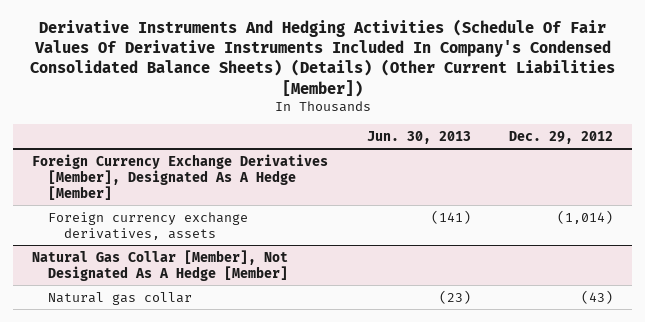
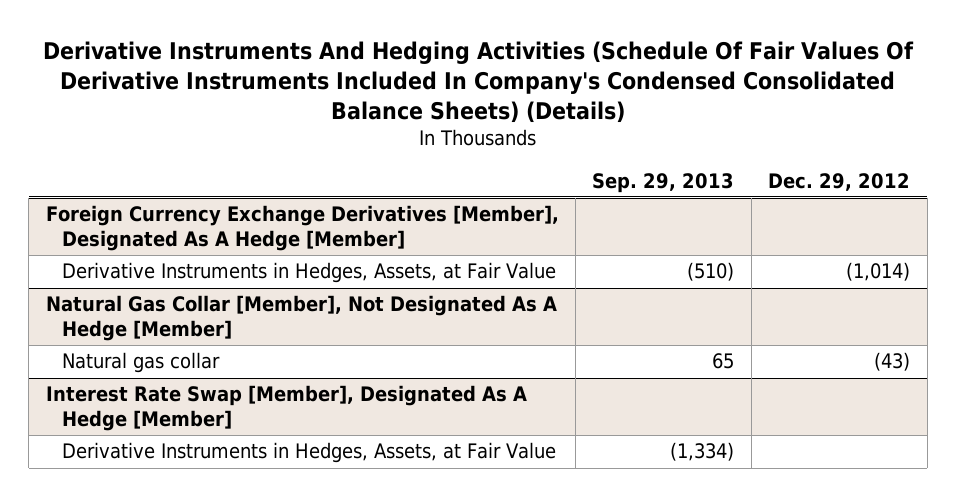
[29,19,615,97] Derivative Instruments And Hedging Activities (Schedule Of Fair Values Of Derivative Instruments Included In Company's Condensed Consolidated Balance Sheets) (Details) (Other Current Liabilities [Member]) -> [42,40,914,123] Derivative Instruments And Hedging Activities (Schedule Of Fair Values Of Derivative Instruments Included In Company's Condensed Consolidated Balance Sheets) (Details)
[366,130,471,144] Jun. 30, 2013 -> none
none -> [592,172,735,193] Sep. 29, 2013
[47,211,248,240] Foreign currency exchange derivatives, assets -> [61,262,556,284] Derivative Instruments in Hedges, Assets, at Fair Value
none -> [45,385,527,431] Interest Rate Swap [Member], Designated As A Hedge [Member]
none -> [61,442,556,464] Derivative Instruments in Hedges, Assets, at Fair Value

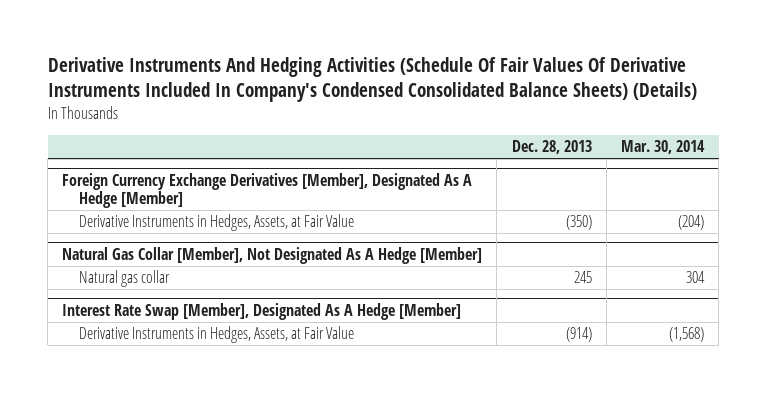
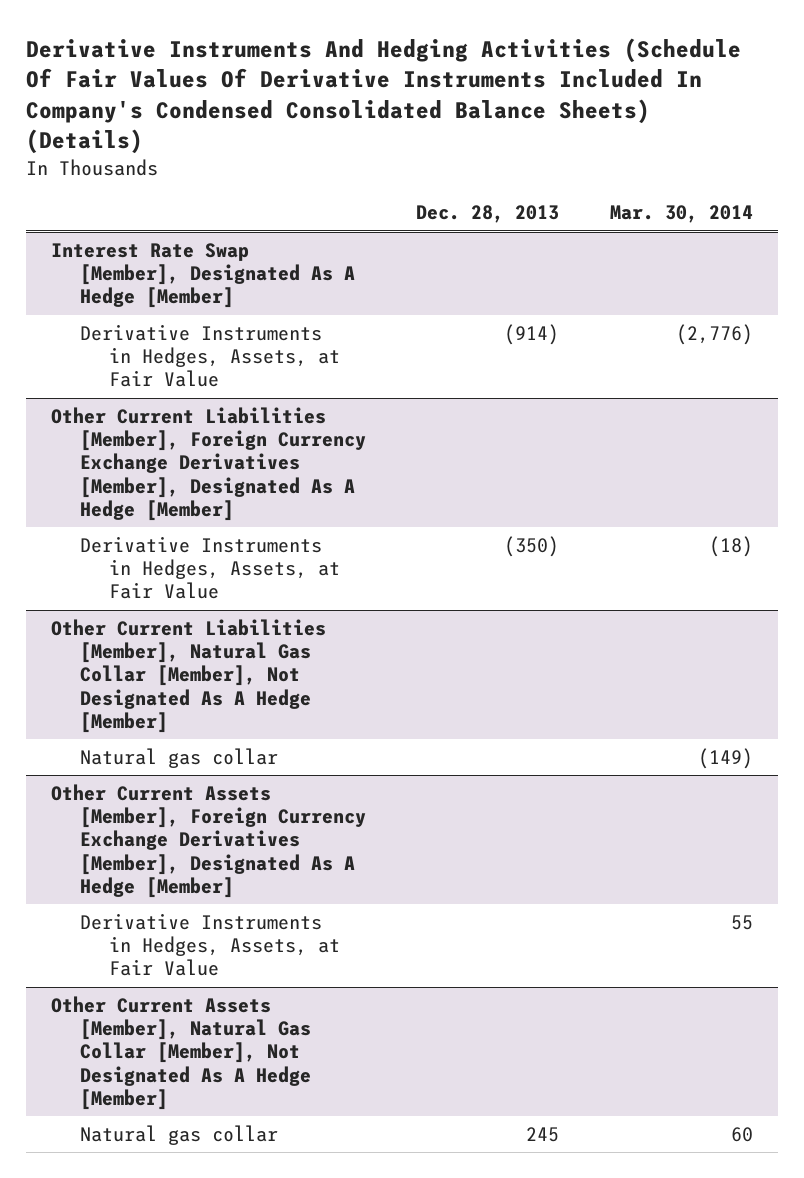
[62,172,473,209] Foreign Currency Exchange Derivatives [Member], Designated As A Hedge [Member] -> none
[79,214,355,232] Derivative Instruments in Hedges, Assets, at Fair Value -> none
[62,246,483,264] Natural Gas Collar [Member], Not Designated As A Hedge [Member] -> none
[79,270,171,288] Natural gas collar -> none
[669,327,705,343] (1,568) -> [675,323,753,345] (2,776)
none -> [51,406,367,522] Other Current Liabilities [Member], Foreign Currency Exchange Derivatives [Member], Designated As A Hedge [Member]
none -> [80,535,340,600] Derivative Instruments in Hedges, Assets, at Fair Value
none -> [51,618,327,734] Other Current Liabilities [Member], Natural Gas Collar [Member], Not Designated As A Hedge [Member]
none -> [80,747,279,768] Natural gas collar
none -> [51,783,367,899] Other Current Assets [Member], Foreign Currency Exchange Derivatives [Member], Designated As A Hedge [Member]
none -> [80,912,340,977] Derivative Instruments in Hedges, Assets, at Fair Value
none -> [51,995,312,1111] Other Current Assets [Member], Natural Gas Collar [Member], Not Designated As A Hedge [Member]
none -> [80,1124,279,1145] Natural gas collar

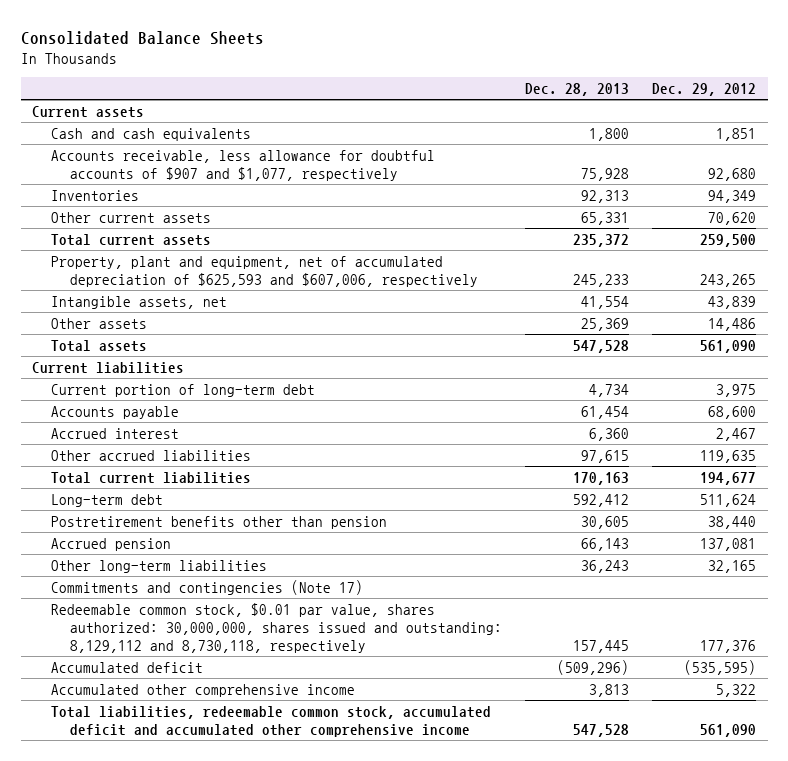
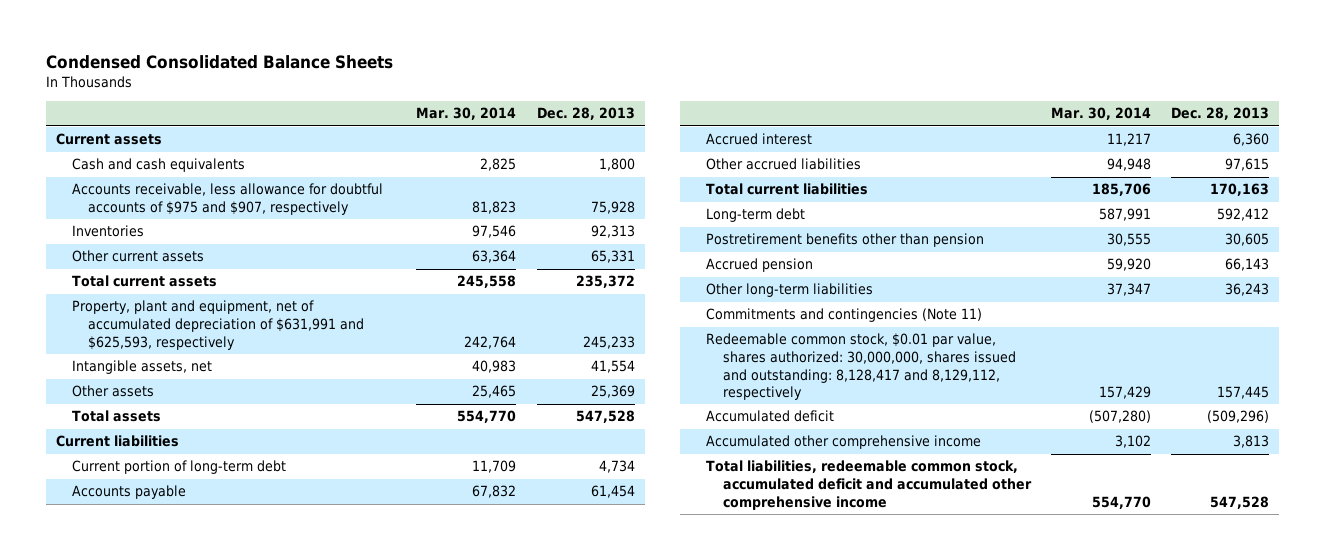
[20,31,264,46] Consolidated Balance Sheets -> [45,54,393,69] Condensed Consolidated Balance Sheets
[652,82,757,96] Dec. 29, 2012 -> none
none -> [416,107,517,121] Mar. 30, 2014
[51,149,436,181] Accounts receivable, less allowance for doubtful accounts of $907 and $1,077, respectively -> [71,183,383,216] Accounts receivable, less allowance for doubtful accounts of $975 and $907, respectively
[51,255,478,287] Property, plant and equipment, net of accumulated depreciation of $625,593 and $607,006, respectively -> [71,300,365,350] Property, plant and equipment, net of accumulated depreciation of $631,991 and $625,593, respectively
[51,579,364,595] Commitments and contingencies (Note 17) -> [706,308,983,323] Commitments and contingencies (Note 11)
[51,602,502,653] Redeemable common stock, $0.01 par value, shares authorized: 30,000,000, shares issued and outstanding: 8,129,112 and 8,730,118, respectively -> [706,333,1016,401] Redeemable common stock, $0.01 par value, shares authorized: 30,000,000, shares issued and outstanding: 8,128,417 and 8,129,112, respectively

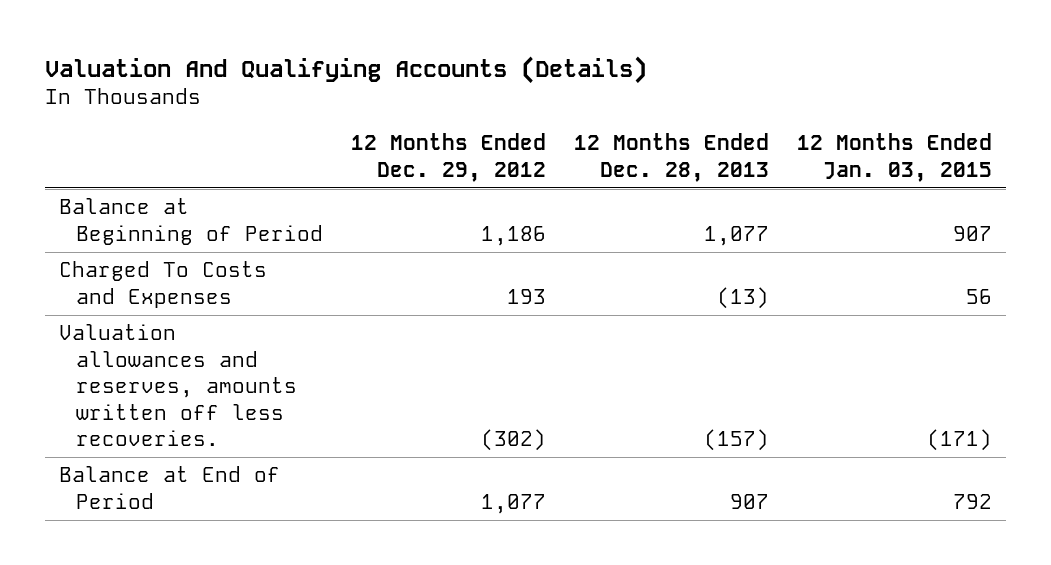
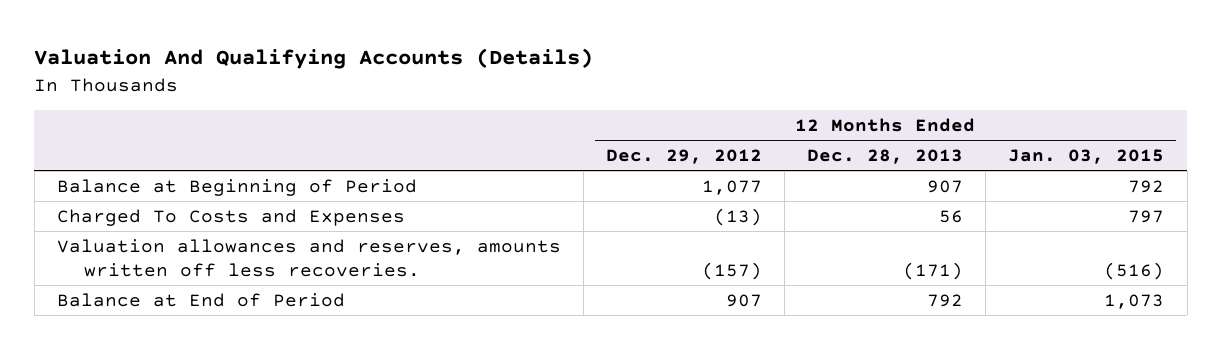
[480,225,546,246] 1,186 -> [701,179,762,195] 1,077
[703,225,769,246] 1,077 -> [927,179,964,193] 907
[953,225,993,241] 907 -> [1128,179,1165,193] 792
[506,288,546,304] 193 -> [713,207,762,226] (13)
[716,286,769,309] (13) -> [939,209,964,223] 56
[966,288,993,304] 56 -> [1128,209,1165,223] 797
[480,428,546,451] (302) -> [701,262,762,281] (157)
[703,428,769,451] (157) -> [903,262,964,281] (171)
[927,428,993,451] (171) -> [1104,262,1165,281] (516)
[480,493,546,514] 1,077 -> [725,293,762,307] 907
[729,493,769,509] 907 -> [927,293,964,307] 792
[953,493,993,509] 792 -> [1104,293,1165,309] 1,073

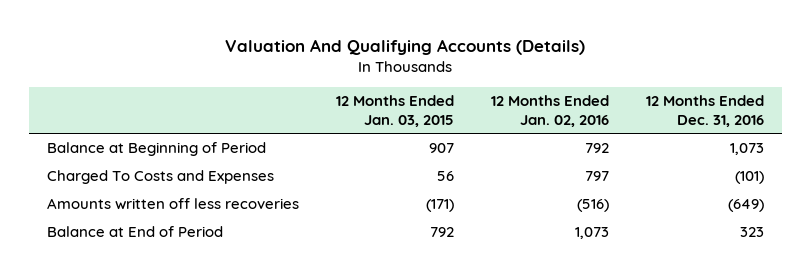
[605,148,762,164] Dec. 29, 2012 -> none
[807,148,964,164] Dec. 28, 2013 -> none
none -> [490,95,609,127] 12 Months Ended Jan. 02, 2016
none -> [645,95,764,127] 12 Months Ended Dec. 31, 2016
[1128,179,1165,193] 792 -> [429,143,455,154] 907
[1128,209,1165,223] 797 -> [437,171,455,182] 56
[56,238,561,278] Valuation allowances and reserves, amounts written off less recoveries. -> [47,198,300,211] Amounts written off less recoveries
[1104,262,1165,281] (516) -> [426,199,455,213] (171)
[1104,293,1165,309] 1,073 -> [430,227,455,238] 792

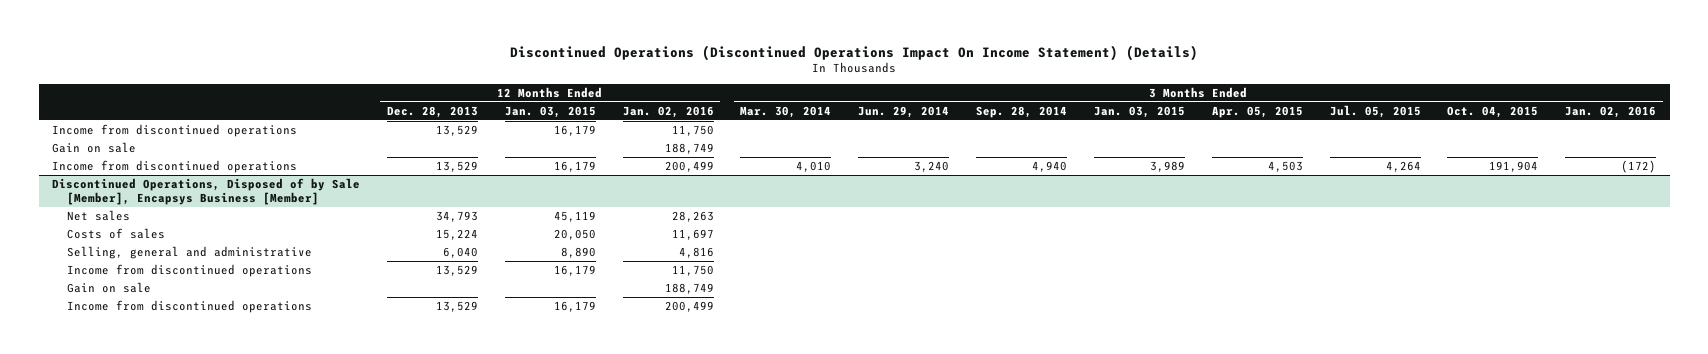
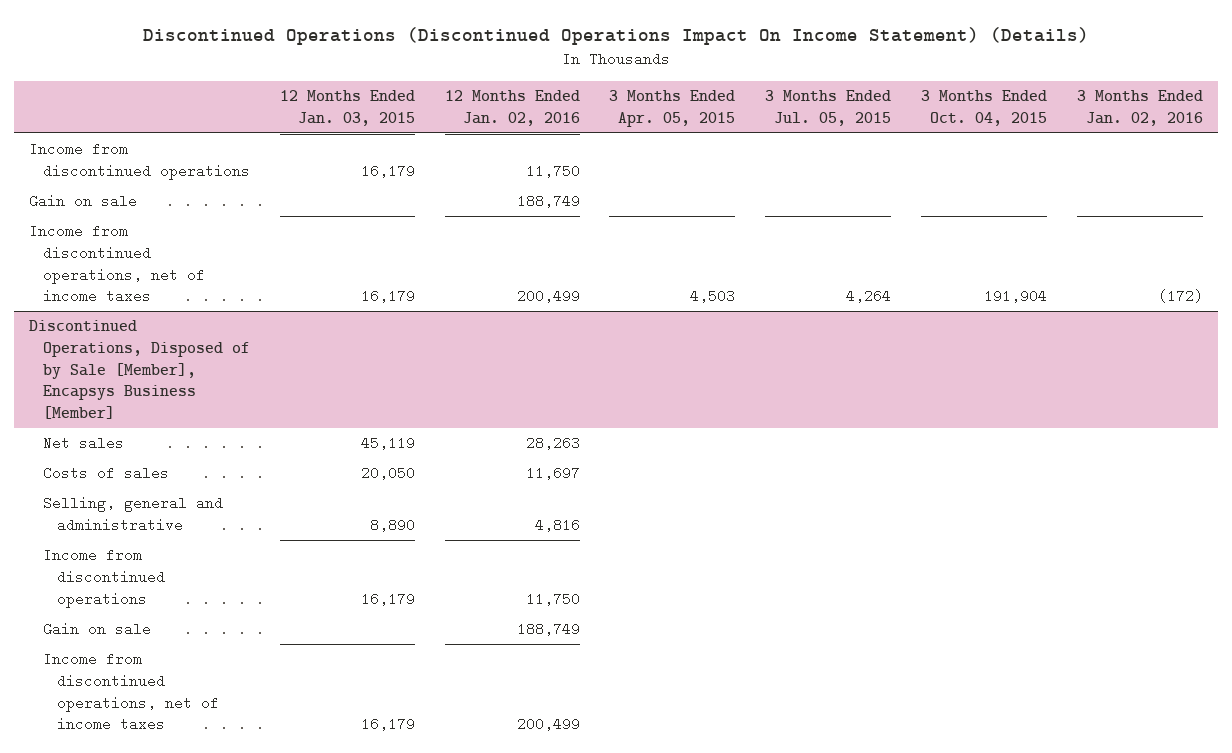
[387,105,479,118] Dec. 28, 2013 -> none
[740,105,832,118] Mar. 30, 2014 -> none
[858,105,950,118] Jun. 29, 2014 -> none
[976,105,1068,118] Sep. 28, 2014 -> none
[1093,105,1185,118] Jan. 03, 2015 -> none
[52,159,298,173] Income from discontinued operations -> [29,224,206,304] Income from discontinued operations, net of income taxes
[66,299,312,313] Income from discontinued operations -> [43,652,219,732] Income from discontinued operations, net of income taxes

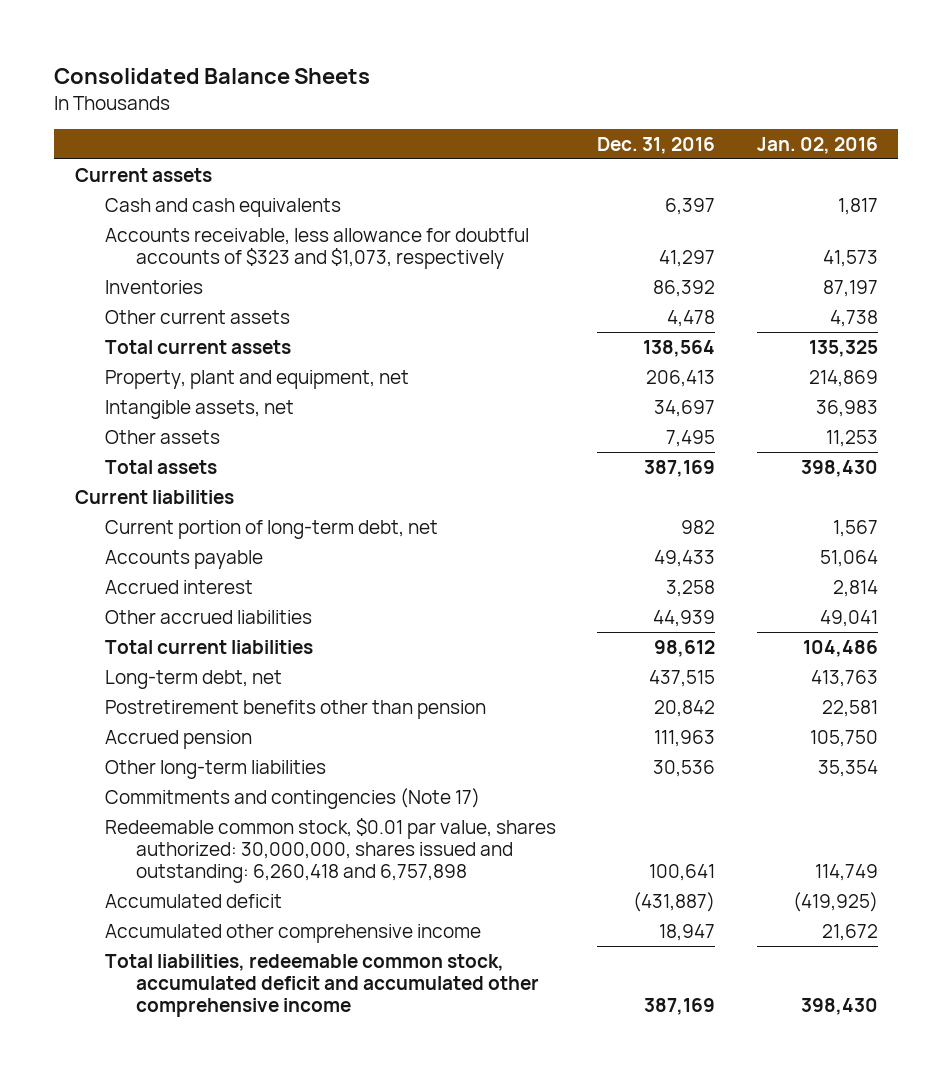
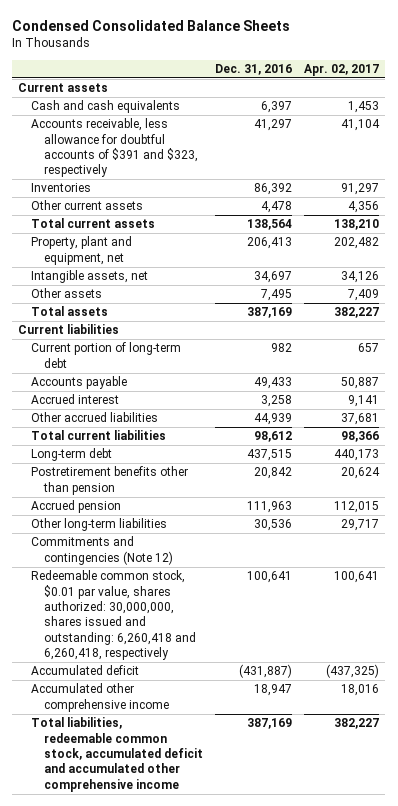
[54,67,371,84] Consolidated Balance Sheets -> [12,20,291,32] Condensed Consolidated Balance Sheets
[756,136,878,154] Jan. 02, 2016 -> none
none -> [304,64,380,77] Apr. 02, 2017
[105,227,530,270] Accounts receivable, less allowance for doubtful accounts of $323 and $1,073, respectively -> [31,118,199,178] Accounts receivable, less allowance for doubtful accounts of $391 and $323, respectively
[105,519,439,539] Current portion of long-term debt, net -> [31,342,182,368] Current portion of long-term debt
[105,669,283,689] Long-term debt, net -> [31,448,113,462] Long-term debt
[105,787,481,809] Commitments and contingencies (Note 17) -> [31,536,174,565] Commitments and contingencies (Note 12)
[105,817,557,884] Redeemable common stock, $0.01 par value, shares authorized: 30,000,000, shares issued and outstanding: 6,260,418 and 6,757,898 -> [31,570,197,661] Redeemable common stock, $0.01 par value, shares authorized: 30,000,000, shares issued and outstanding: 6,260,418 and 6,260,418, respectively

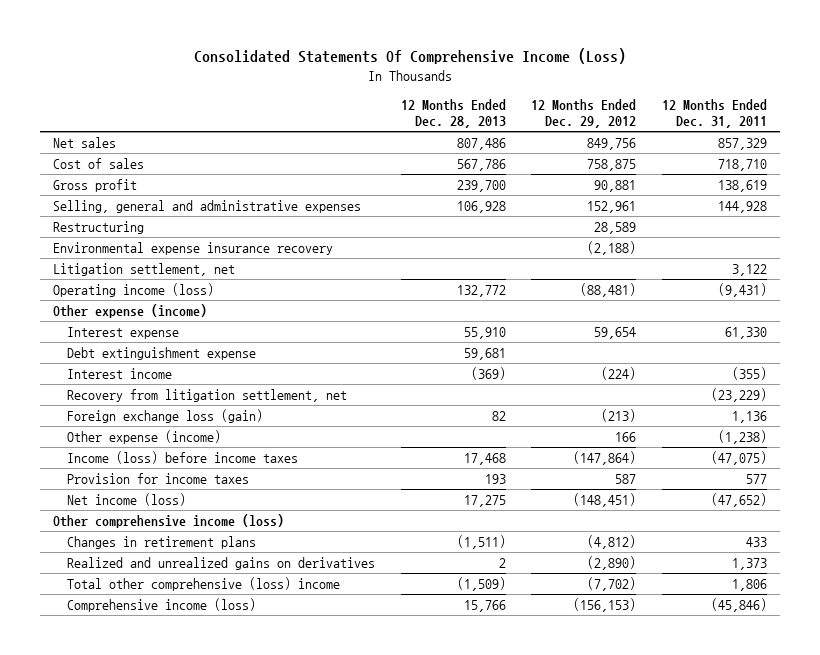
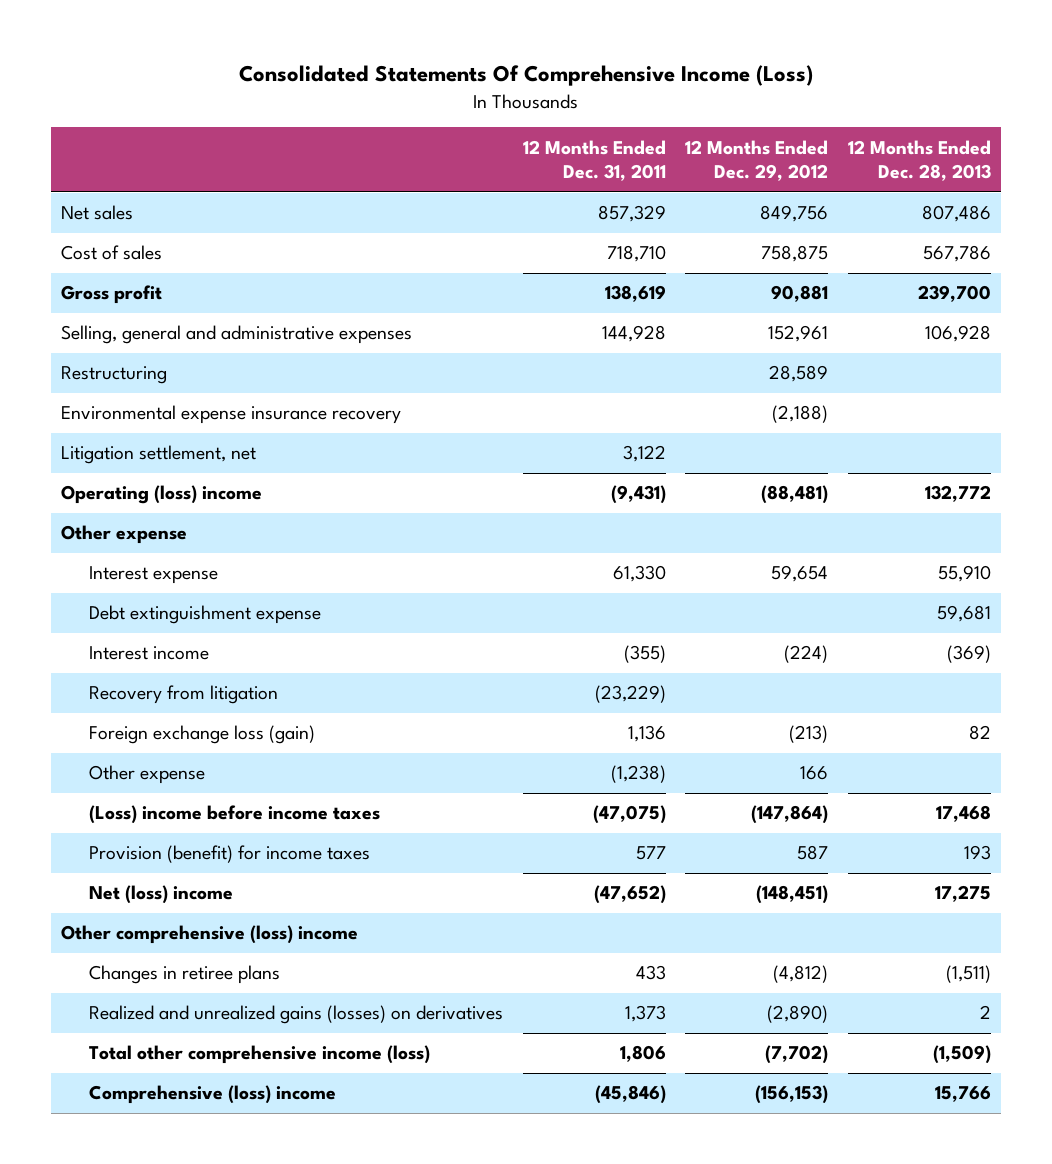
[52,282,214,297] Operating income (loss) -> [60,485,262,505] Operating (loss) income
[52,303,207,318] Other expense (income) -> [60,525,187,545] Other expense
[66,388,347,402] Recovery from litigation settlement, net -> [89,685,279,705] Recovery from litigation
[66,429,221,444] Other expense (income) -> [89,765,206,785] Other expense
[66,450,298,464] Income (loss) before income taxes -> [89,805,381,825] (Loss) income before income taxes
[66,472,249,484] Provision for income taxes -> [89,845,371,864] Provision (benefit) for income taxes
[66,492,186,506] Net income (loss) -> [89,885,234,905] Net (loss) income
[52,513,284,528] Other comprehensive income (loss) -> [60,925,358,945] Other comprehensive (loss) income
[66,535,256,549] Changes in retirement plans -> [89,965,281,985] Changes in retiree plans
[66,556,375,570] Realized and unrealized gains on derivatives -> [89,1005,504,1025] Realized and unrealized gains (losses) on derivatives
[66,576,340,591] Total other comprehensive (loss) income -> [89,1045,431,1065] Total other comprehensive income (loss)
[66,597,256,612] Comprehensive income (loss) -> [89,1085,337,1105] Comprehensive (loss) income

